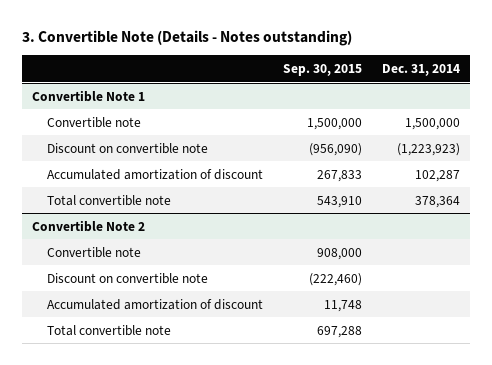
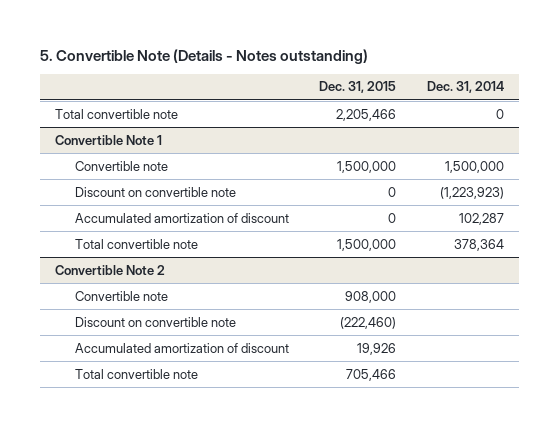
[21,30,352,47] 3. Convertible Note (Details - Notes outstanding) -> [40,48,369,64] 5. Convertible Note (Details - Notes outstanding)
[283,63,363,76] Sep. 30, 2015 -> none
none -> [319,81,397,94] Dec. 31, 2015
none -> [55,108,179,119] Total convertible note

